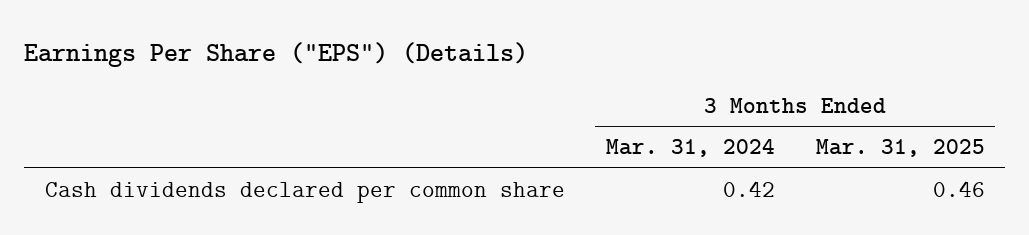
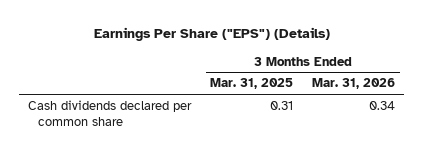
[605,139,775,158] Mar. 31, 2024 -> none
none -> [312,78,396,90] Mar. 31, 2026
[932,181,985,198] 0.46 -> [270,101,294,111] 0.31

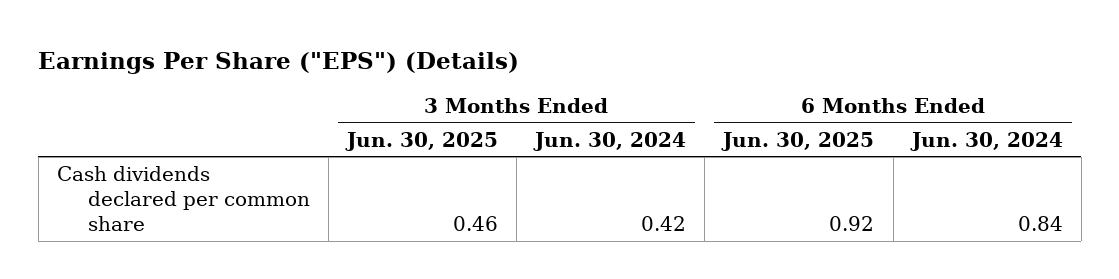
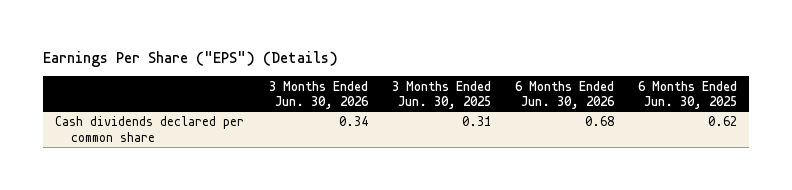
[533,131,687,151] Jun. 30, 2024 -> none
[909,131,1063,151] Jun. 30, 2024 -> none
none -> [268,80,369,109] 3 Months Ended Jun. 30, 2026
none -> [514,80,615,109] 6 Months Ended Jun. 30, 2026
[452,216,498,232] 0.46 -> [461,116,491,127] 0.31
[829,216,875,232] 0.92 -> [707,116,737,127] 0.62

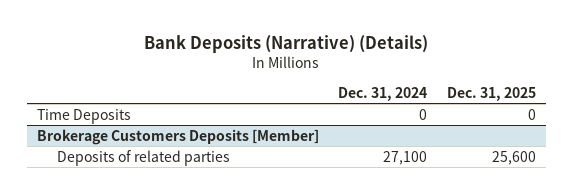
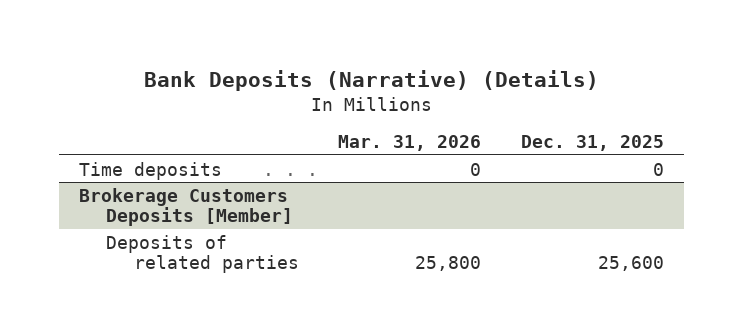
[338,86,428,101] Dec. 31, 2024 -> none
none -> [338,134,482,151] Mar. 31, 2026
[36,108,131,124] Time Deposits -> [79,161,223,180] Time deposits

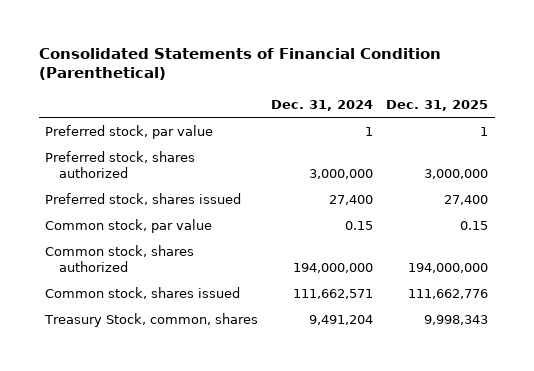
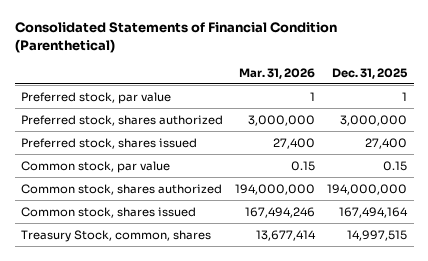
[271,99,374,111] Dec. 31, 2024 -> none
none -> [239,67,316,79] Mar. 31, 2026
[408,288,489,299] 111,662,776 -> [339,206,409,218] 167,494,164
[424,314,489,325] 9,998,343 -> [347,229,408,241] 14,997,515

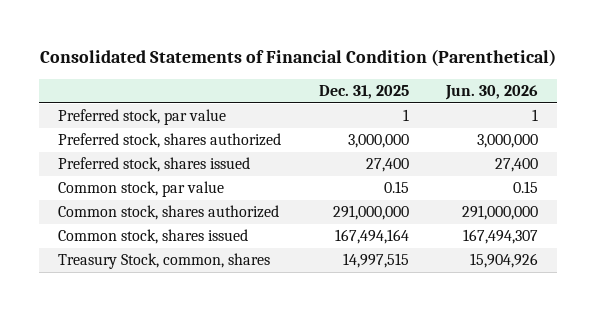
[239,67,316,79] Mar. 31, 2026 -> none
none -> [445,85,539,101] Jun. 30, 2026
[327,183,408,195] 194,000,000 -> [332,205,409,221] 291,000,000

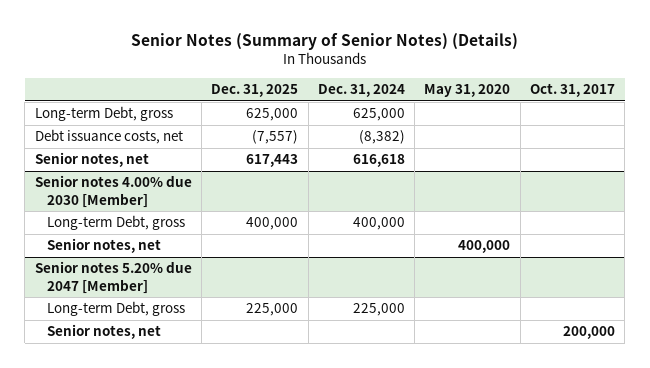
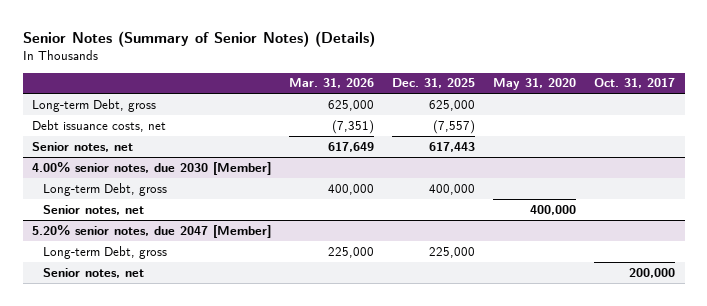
[317,83,405,97] Dec. 31, 2024 -> none
none -> [288,78,374,89] Mar. 31, 2026
[34,175,192,208] Senior notes 4.00% due 2030 [Member] -> [31,161,271,175] 4.00% senior notes, due 2030 [Member]
[34,261,192,294] Senior notes 5.20% due 2047 [Member] -> [31,224,271,238] 5.20% senior notes, due 2047 [Member]

